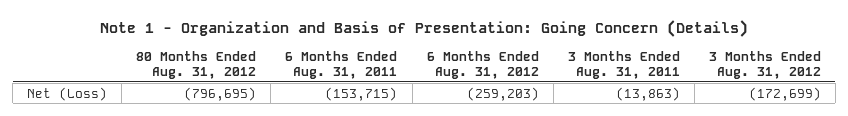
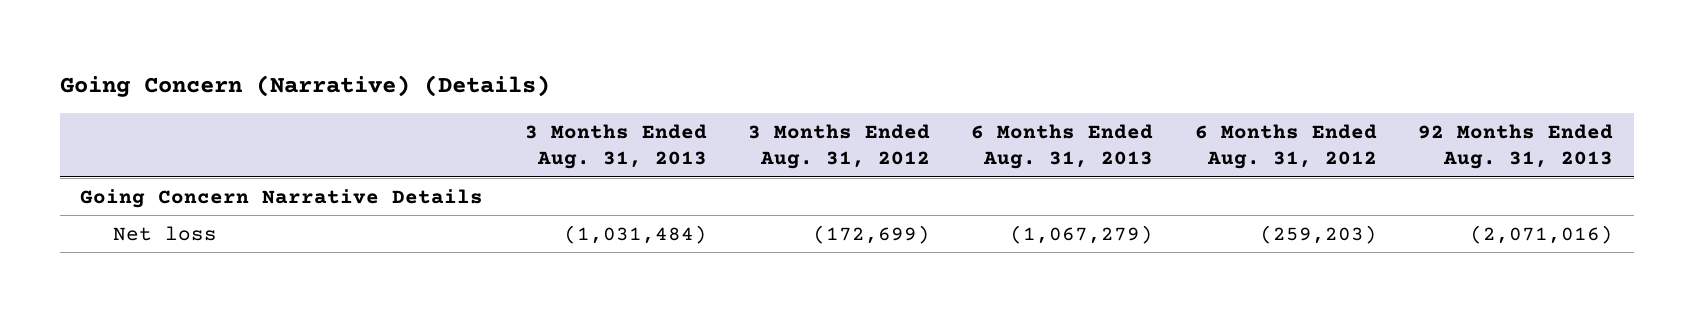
[100,20,749,38] Note 1 - Organization and Basis of Presentation: Going Concern (Details) -> [59,75,550,98] Going Concern (Narrative) (Details)
[136,51,257,80] 80 Months Ended Aug. 31, 2012 -> none
[285,51,398,80] 6 Months Ended Aug. 31, 2011 -> none
[567,51,680,80] 3 Months Ended Aug. 31, 2011 -> none
none -> [524,124,707,170] 3 Months Ended Aug. 31, 2013
none -> [971,124,1154,170] 6 Months Ended Aug. 31, 2013
none -> [1418,124,1614,170] 92 Months Ended Aug. 31, 2013
none -> [80,188,484,208] Going Concern Narrative Details
[27,86,108,101] Net (Loss) -> [112,225,217,241] Net loss

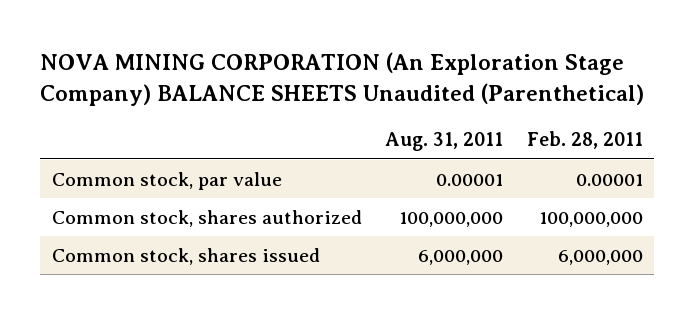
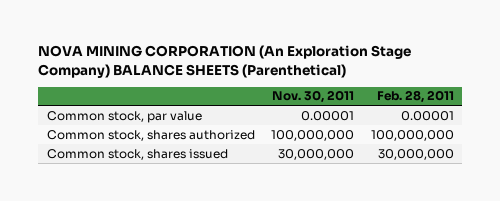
[39,52,644,106] NOVA MINING CORPORATION (An Exploration Stage Company) BALANCE SHEETS Unaudited (Parenthetical) -> [38,45,412,78] NOVA MINING CORPORATION (An Exploration Stage Company) BALANCE SHEETS (Parenthetical)
[385,132,504,152] Aug. 31, 2011 -> none
none -> [272,90,355,104] Nov. 30, 2011
[557,249,643,265] 6,000,000 -> [377,148,454,160] 30,000,000

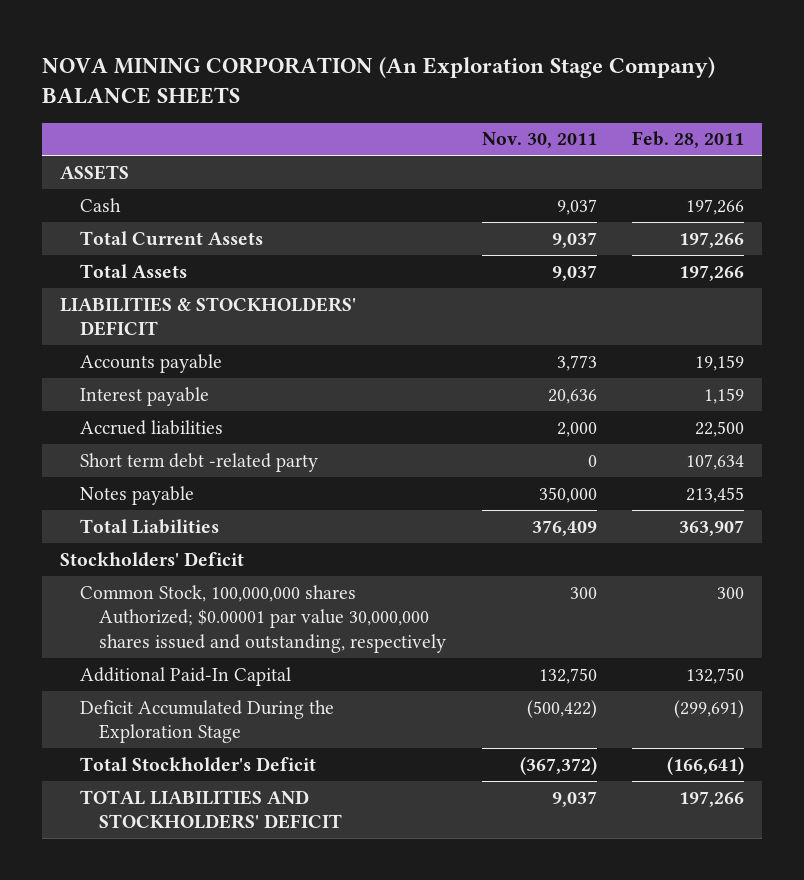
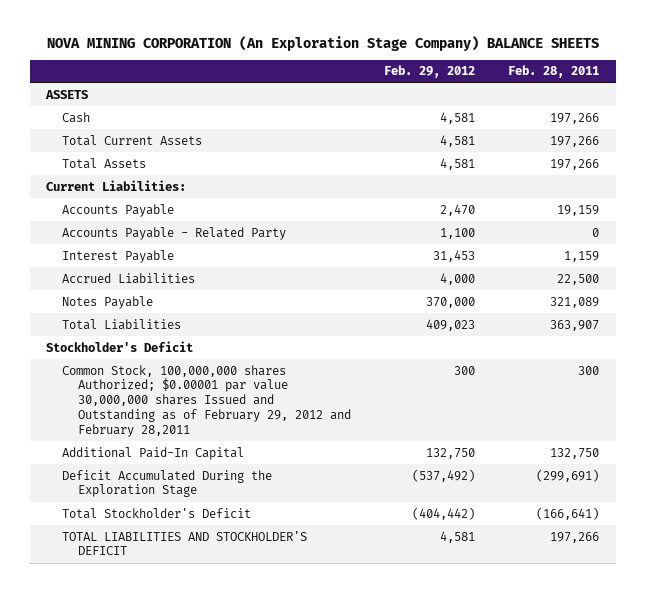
[481,132,597,149] Nov. 30, 2011 -> none
none -> [384,65,476,79] Feb. 29, 2012
[59,296,356,337] LIABILITIES & STOCKHOLDERS' DEFICIT -> none
[79,452,318,472] Short term debt -related party -> none
none -> [45,179,186,191] Current Liabilities:
[79,353,222,373] Accounts payable -> [62,203,175,217] Accounts Payable
none -> [62,226,287,240] Accounts Payable - Related Party
[79,386,209,406] Interest payable -> [62,249,175,263] Interest Payable
[79,419,223,435] Accrued liabilities -> [62,272,196,284] Accrued Liabilities
[79,485,194,505] Notes payable -> [62,295,154,309] Notes Payable
[686,486,745,503] 213,455 -> [550,296,600,308] 321,089
[59,551,244,567] Stockholders' Deficit -> [45,340,193,352] Stockholder's Deficit
[79,584,447,653] Common Stock, 100,000,000 shares Authorized; $0.00001 par value 30,000,000 shares issued and outstanding, respectively -> [62,364,352,437] Common Stock, 100,000,000 shares Authorized; $0.00001 par value 30,000,000 shares Issued and Outstanding as of February 29, 2012 and February 28,2011
[79,789,343,830] TOTAL LIABILITIES AND STOCKHOLDERS' DEFICIT -> [62,530,308,556] TOTAL LIABILITIES AND STOCKHOLDER'S DEFICIT

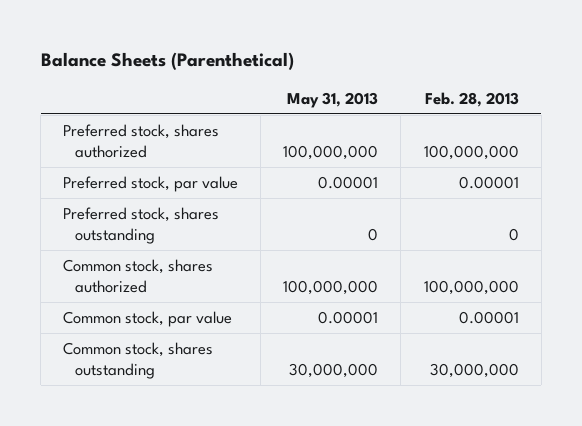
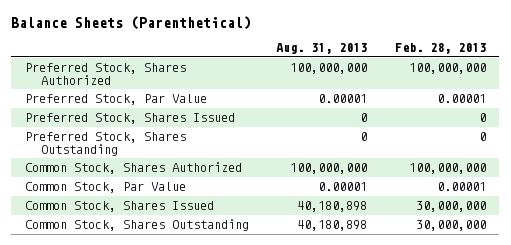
[287,91,379,108] May 31, 2013 -> none
none -> [276,43,368,55] Aug. 31, 2013
[63,123,220,158] Preferred stock, shares authorized -> [24,63,186,85] Preferred Stock, Shares Authorized
[63,175,239,192] Preferred stock, par value -> [24,94,207,106] Preferred Stock, Par Value
[63,206,220,244] Preferred stock, shares outstanding -> [24,113,235,125] Preferred Stock, Shares Issued
none -> [24,132,186,156] Preferred Stock, Shares Outstanding
[63,258,214,293] Common stock, shares authorized -> [24,162,242,175] Common Stock, Shares Authorized
[63,310,233,327] Common stock, par value -> [24,182,186,194] Common Stock, Par Value
none -> [24,201,214,213] Common Stock, Shares Issued
[63,341,214,379] Common stock, shares outstanding -> [24,219,249,232] Common Stock, Shares Outstanding

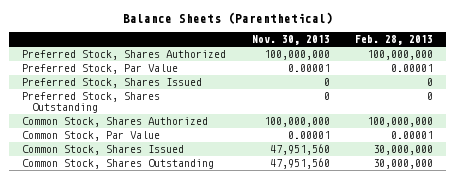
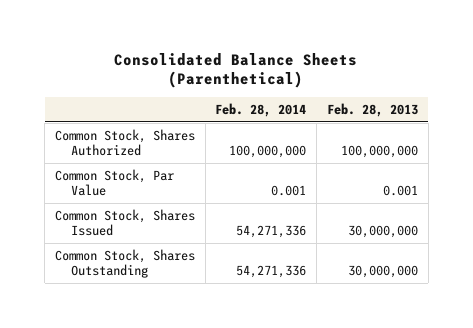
[122,12,333,25] Balance Sheets (Parenthetical) -> [114,52,358,89] Consolidated Balance Sheets (Parenthetical)
[251,35,330,46] Nov. 30, 2013 -> none
none -> [215,102,307,117] Feb. 28, 2014
[22,50,227,61] Preferred Stock, Shares Authorized -> none
[22,64,179,75] Preferred Stock, Par Value -> none
[22,78,203,89] Preferred Stock, Shares Issued -> none
[22,92,161,114] Preferred Stock, Shares Outstanding -> none
[390,131,433,140] 0.00001 -> [382,185,418,197] 0.001

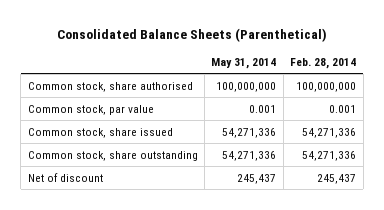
[326,102,418,117] Feb. 28, 2013 -> none
none -> [211,57,277,69] May 31, 2014
[54,128,195,157] Common Stock, Shares Authorized -> [27,81,193,92] Common stock, share authorised
[54,168,174,197] Common Stock, Par Value -> [27,104,154,115] Common stock, par value
[54,208,195,237] Common Stock, Shares Issued -> [27,127,173,138] Common stock, share issued
[54,248,195,279] Common Stock, Shares Outstanding -> [27,150,198,161] Common stock, share outstanding
none -> [27,172,103,182] Net of discount

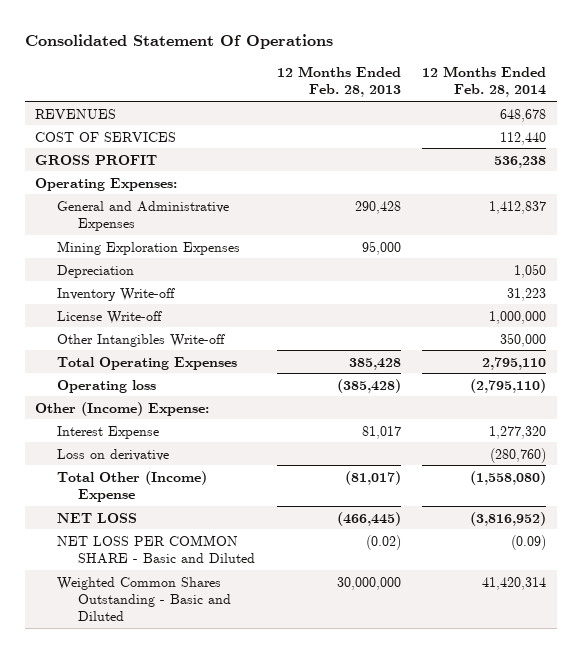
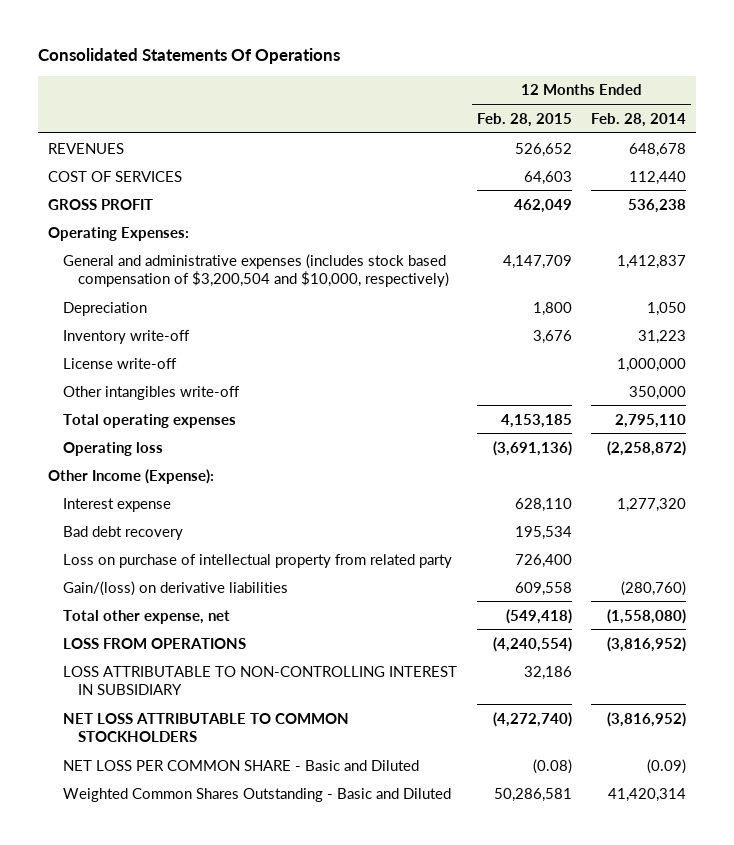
[24,34,333,50] Consolidated Statement Of Operations -> [37,48,340,65] Consolidated Statements Of Operations
[276,66,401,98] 12 Months Ended Feb. 28, 2013 -> none
none -> [476,112,572,127] Feb. 28, 2015
[56,240,240,255] Mining Exploration Expenses -> none
[56,200,229,231] General and Administrative Expenses -> [63,253,450,287] General and administrative expenses (includes stock based compensation of $3,200,504 and $10,000, respectively)
[56,310,162,324] License Write-off -> none
[56,287,175,301] Inventory Write-off -> [63,329,191,344] Inventory write-off
[56,333,225,347] Other Intangibles Write-off -> [63,357,178,369] License write-off
[500,332,547,347] 350,000 -> [617,357,687,372] 1,000,000
none -> [63,385,241,400] Other intangibles write-off
[56,356,237,370] Total Operating Expenses -> [63,413,237,428] Total operating expenses
[470,378,547,393] (2,795,110) -> [607,440,687,456] (2,258,872)
[35,401,210,416] Other (Income) Expense: -> [47,468,214,484] Other Income (Expense):
[56,425,159,439] Interest Expense -> [63,497,172,512] Interest expense
none -> [63,525,184,540] Bad debt recovery
none -> [63,553,453,568] Loss on purchase of intellectual property from related party
[56,448,169,461] Loss on derivative -> [63,580,289,596] Gain/(loss) on derivative liabilities
[56,470,207,502] Total Other (Income) Expense -> [63,609,231,624] Total other expense, net
none -> [63,637,247,649] LOSS FROM OPERATIONS
none -> [63,665,458,695] LOSS ATTRIBUTABLE TO NON-CONTROLLING INTEREST IN SUBSIDIARY
[56,512,137,523] NET LOSS -> [63,712,350,742] NET LOSS ATTRIBUTABLE TO COMMON STOCKHOLDERS

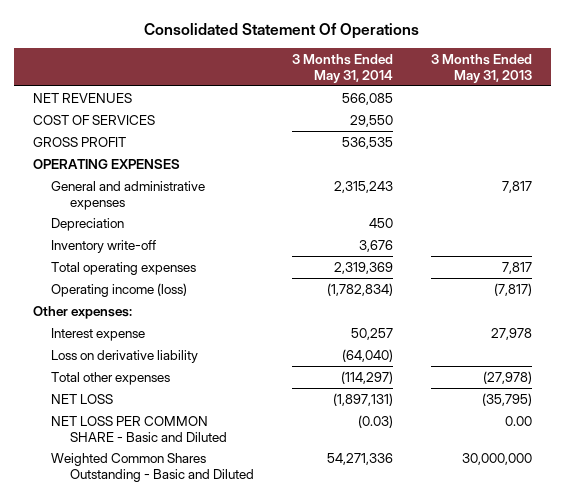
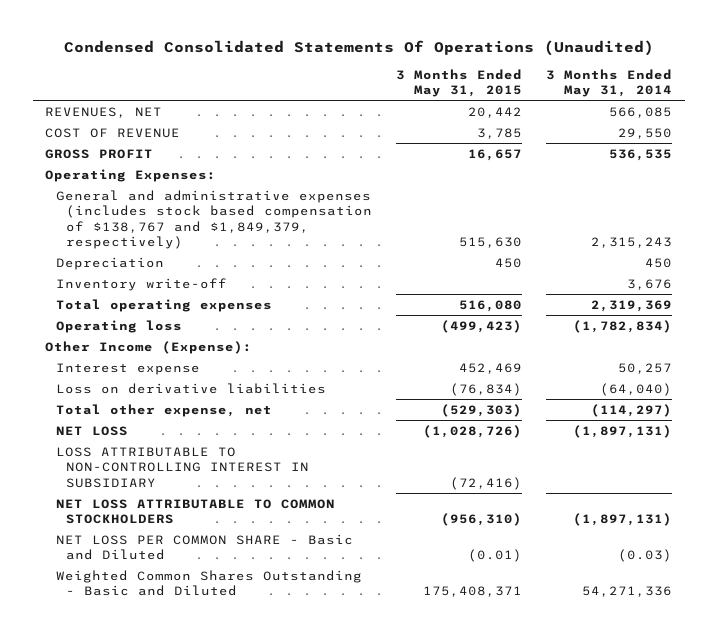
[144,22,420,39] Consolidated Statement Of Operations -> [63,39,654,56] Condensed Consolidated Statements Of Operations (Unaudited)
[431,54,533,84] 3 Months Ended May 31, 2013 -> none
none -> [396,68,523,98] 3 Months Ended May 31, 2015
[32,92,132,103] NET REVENUES -> [45,106,163,118] REVENUES, NET
[32,114,155,125] COST OF SERVICES -> [45,127,181,138] COST OF REVENUE
[32,158,180,169] OPERATING EXPENSES -> [45,168,217,182] Operating Expenses:
[51,180,206,210] General and administrative expenses -> [55,189,372,250] General and administrative expenses (includes stock based compensation of $138,767 and $1,849,379, respectively)
[51,282,188,297] Operating income (loss) -> [55,319,182,333] Operating loss
[32,305,132,319] Other expenses: -> [45,340,253,354] Other Income (Expense):
[51,349,199,363] Loss on derivative liability -> [55,382,326,394] Loss on derivative liabilities
[51,371,171,385] Total other expenses -> [55,403,272,417] Total other expense, net
none -> [55,446,309,488] LOSS ATTRIBUTABLE TO NON-CONTROLLING INTEREST IN SUBSIDIARY
none -> [55,498,335,525] NET LOSS ATTRIBUTABLE TO COMMON STOCKHOLDERS

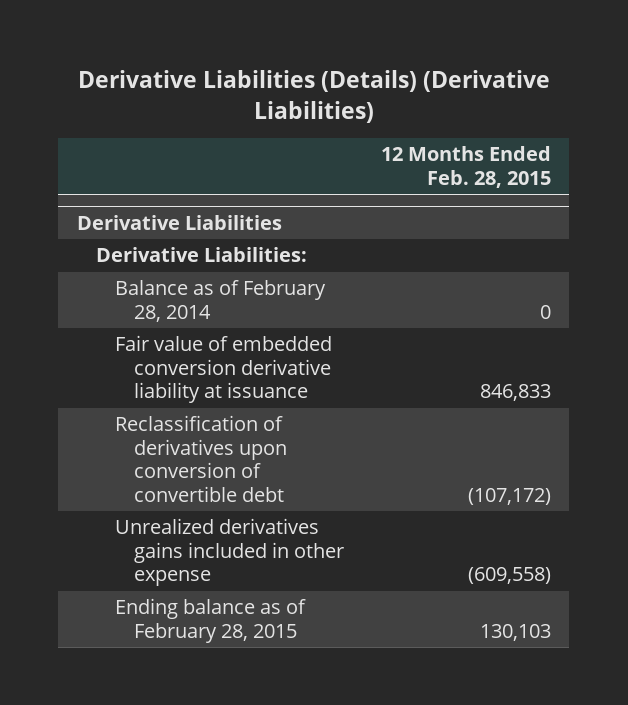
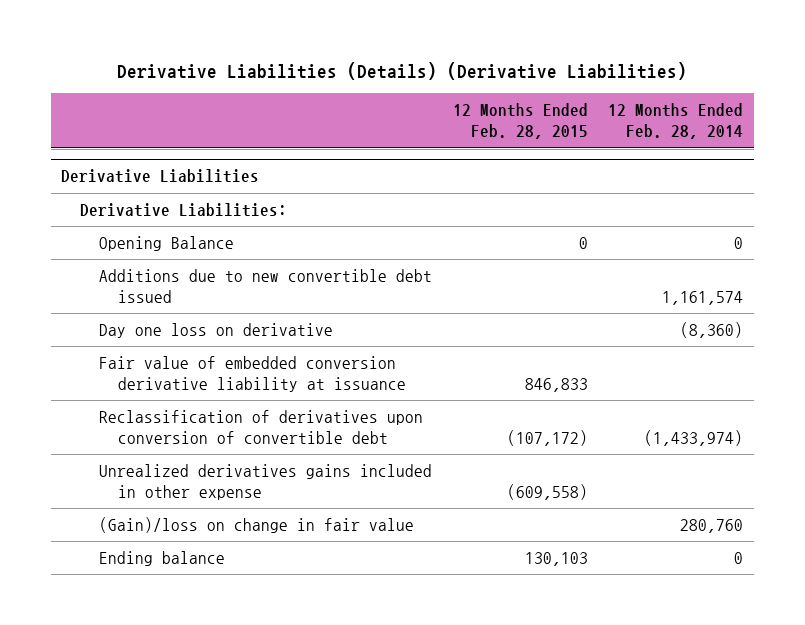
none -> [608,103,744,140] 12 Months Ended Feb. 28, 2014
[114,280,326,322] Balance as of February 28, 2014 -> [99,235,235,251] Opening Balance
none -> [99,268,433,304] Additions due to new convertible debt issued
none -> [99,322,334,338] Day one loss on derivative
none -> [99,516,415,533] (Gain)/loss on change in fair value
[114,598,306,643] Ending balance as of February 28, 2015 -> [99,550,226,566] Ending balance

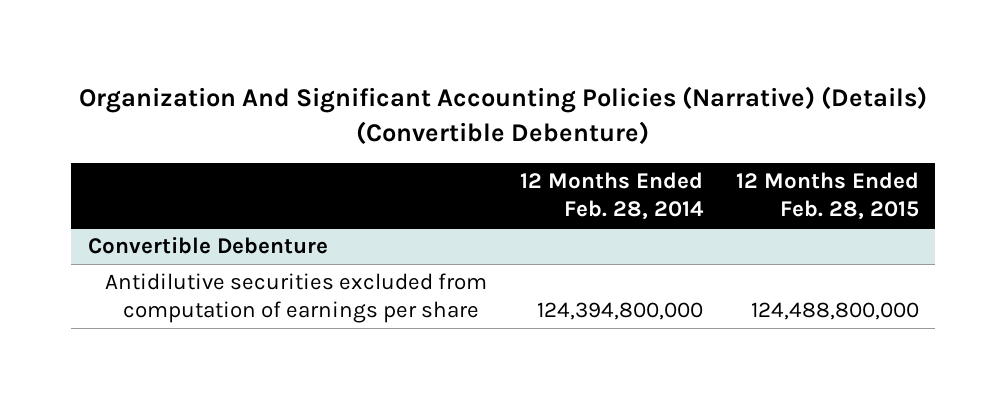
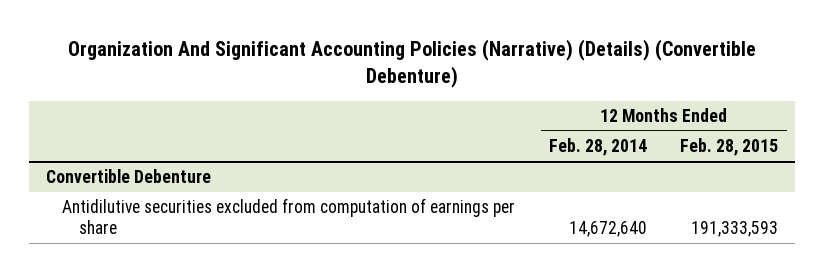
[536,302,703,321] 124,394,800,000 -> [568,221,647,238] 14,672,640
[750,302,919,321] 124,488,800,000 -> [691,221,779,238] 191,333,593

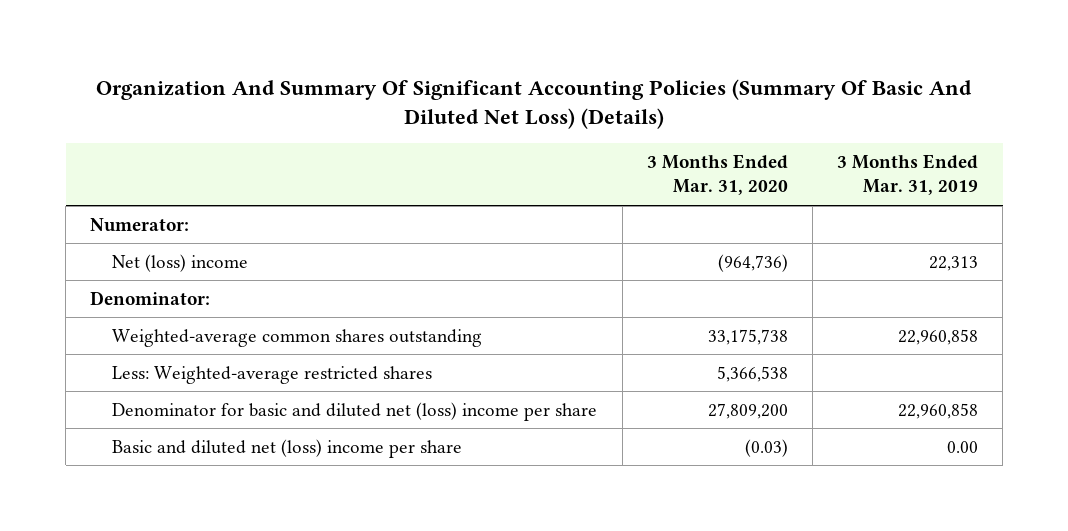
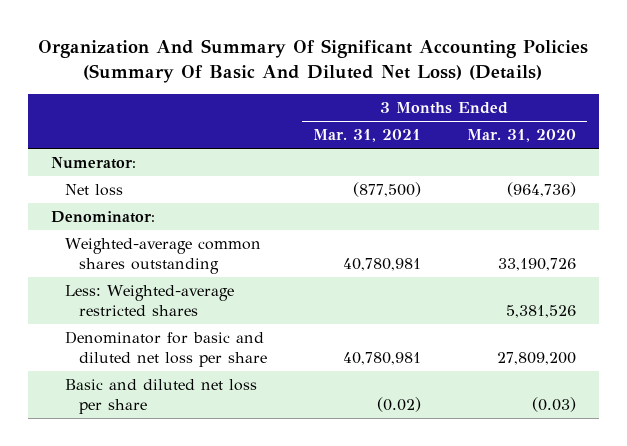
[837,154,979,196] 3 Months Ended Mar. 31, 2019 -> none
none -> [312,129,421,143] Mar. 31, 2021
[112,253,249,272] Net (loss) income -> [65,184,124,197] Net loss
[707,328,788,345] 33,175,738 -> [497,258,576,272] 33,190,726
[716,365,788,382] 5,366,538 -> [505,305,576,319] 5,381,526
[112,401,598,421] Denominator for basic and diluted net (loss) income per share -> [65,331,268,368] Denominator for basic and diluted net loss per share
[112,438,463,458] Basic and diluted net (loss) income per share -> [65,379,258,415] Basic and diluted net loss per share

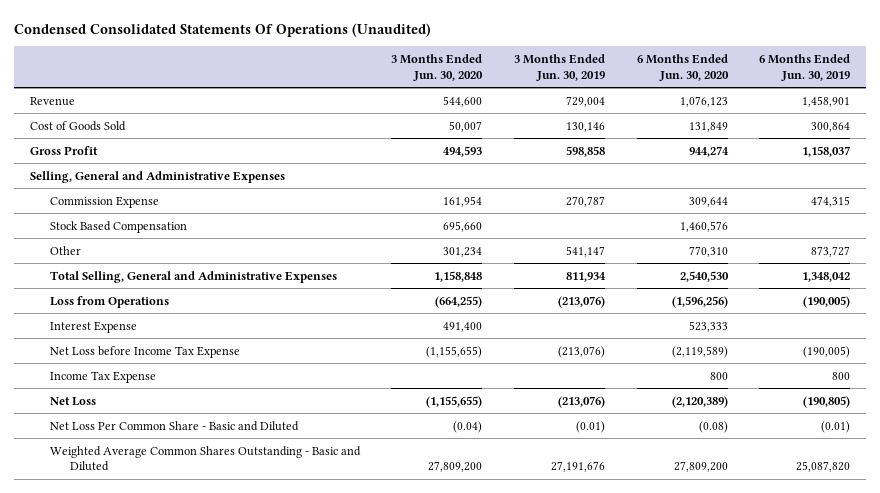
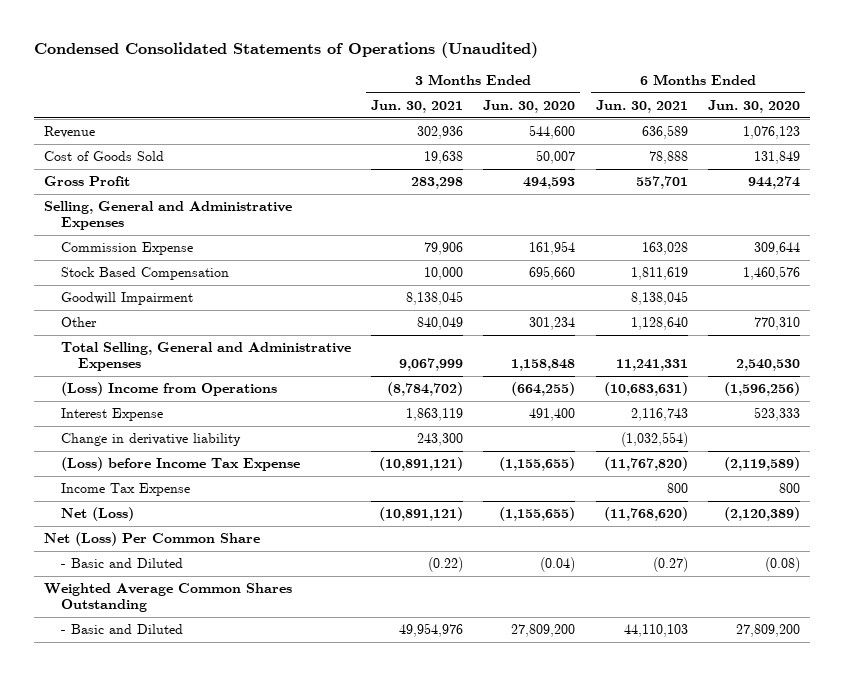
[14,22,432,37] Condensed Consolidated Statements Of Operations (Unaudited) -> [33,42,538,59] Condensed Consolidated Statements of Operations (Unaudited)
[514,53,606,81] 3 Months Ended Jun. 30, 2019 -> none
[759,53,851,81] 6 Months Ended Jun. 30, 2019 -> none
none -> [371,99,464,113] Jun. 30, 2021
none -> [595,99,688,113] Jun. 30, 2021
none -> [61,292,194,306] Goodwill Impairment
[49,295,169,308] Loss from Operations -> [61,382,278,397] (Loss) Income from Operations
none -> [61,433,242,447] Change in derivative liability
[49,345,240,358] Net Loss before Income Tax Expense -> [61,457,301,472] (Loss) before Income Tax Expense
[49,396,96,406] Net Loss -> [61,507,135,522] Net (Loss)
none -> [43,532,260,547] Net (Loss) Per Common Share
[49,420,299,431] Net Loss Per Common Share - Basic and Diluted -> [61,558,184,569] - Basic and Diluted
none -> [43,583,292,612] Weighted Average Common Shares Outstanding
[49,445,361,472] Weighted Average Common Shares Outstanding - Basic and Diluted -> [61,624,184,635] - Basic and Diluted

